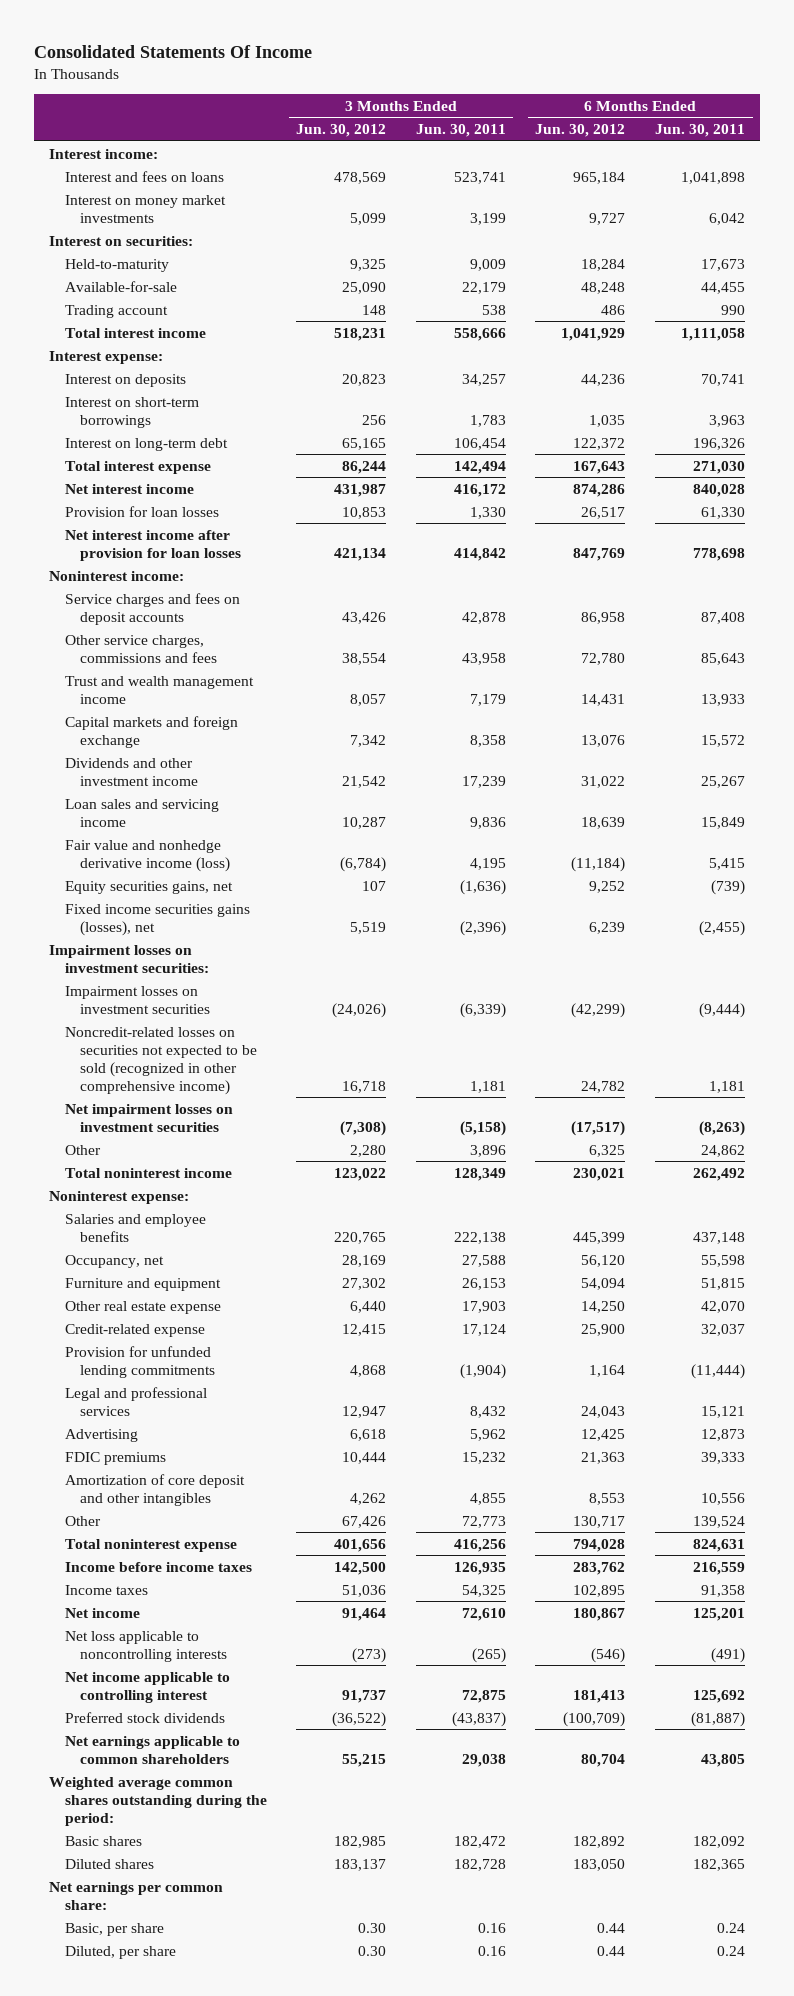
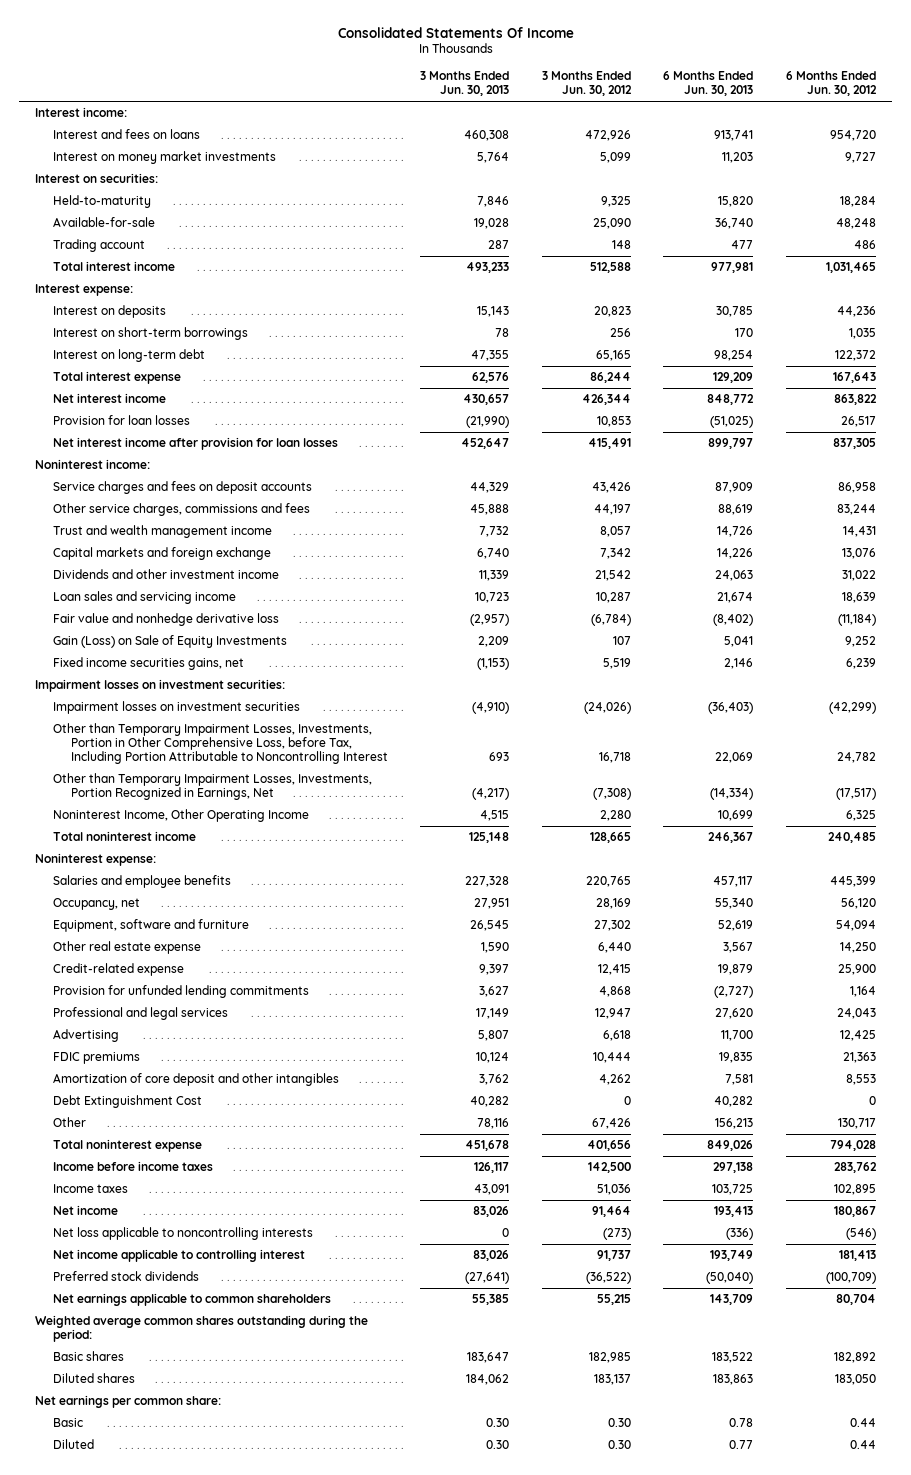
[415,124,506,138] Jun. 30, 2011 -> none
[655,124,746,138] Jun. 30, 2011 -> none
none -> [420,71,510,97] 3 Months Ended Jun. 30, 2013
none -> [663,71,754,97] 6 Months Ended Jun. 30, 2013
[334,171,387,184] 478,569 -> [584,129,631,141] 472,926
[573,171,626,184] 965,184 -> [829,129,876,141] 954,720
[334,327,387,341] 518,231 -> [589,261,631,273] 512,588
[561,327,626,341] 1,041,929 -> [825,261,876,273] 1,031,465
[334,483,387,497] 431,987 -> [581,393,631,405] 426,344
[573,483,626,497] 874,286 -> [833,393,877,405] 863,822
[334,547,387,561] 421,134 -> [587,437,631,449] 415,491
[573,547,626,561] 847,769 -> [832,437,876,449] 837,305
[342,652,387,665] 38,554 -> [593,503,631,515] 44,197
[581,652,626,665] 72,780 -> [836,503,876,515] 83,244
[64,839,231,872] Fair value and nonhedge derivative income (loss) -> [53,612,280,626] Fair value and nonhedge derivative loss
[64,880,233,894] Equity securities gains, net -> [53,634,288,648] Gain (Loss) on Sale of Equity Investments
[64,903,250,936] Fixed income securities gains (losses), net -> [53,656,245,670] Fixed income securities gains, net
[64,1026,258,1095] Noncredit-related losses on securities not expected to be sold (recognized in other comprehensive income) -> [53,722,388,765] Other than Temporary Impairment Losses, Investments, Portion in Other Comprehensive Loss, before Tax, Including Portion Attributable to Noncontrolling Interest
[64,1103,233,1132] Net impairment losses on investment securities -> [53,772,373,801] Other than Temporary Impairment Losses, Investments, Portion Recognized in Earnings, Net
[64,1144,101,1155] Other -> [53,808,310,822] Noninterest Income, Other Operating Income
[334,1167,387,1181] 123,022 -> [589,831,631,843] 128,665
[573,1167,626,1181] 230,021 -> [827,831,876,843] 240,485
[64,1277,221,1291] Furniture and equipment -> [53,918,250,932] Equipment, software and furniture
[64,1386,207,1416] Legal and professional services -> [53,1006,229,1020] Professional and legal services
none -> [53,1094,203,1108] Debt Extinguishment Cost
[64,1922,164,1936] Basic, per share -> [53,1417,84,1427] Basic
[64,1945,176,1959] Diluted, per share -> [53,1438,95,1449] Diluted

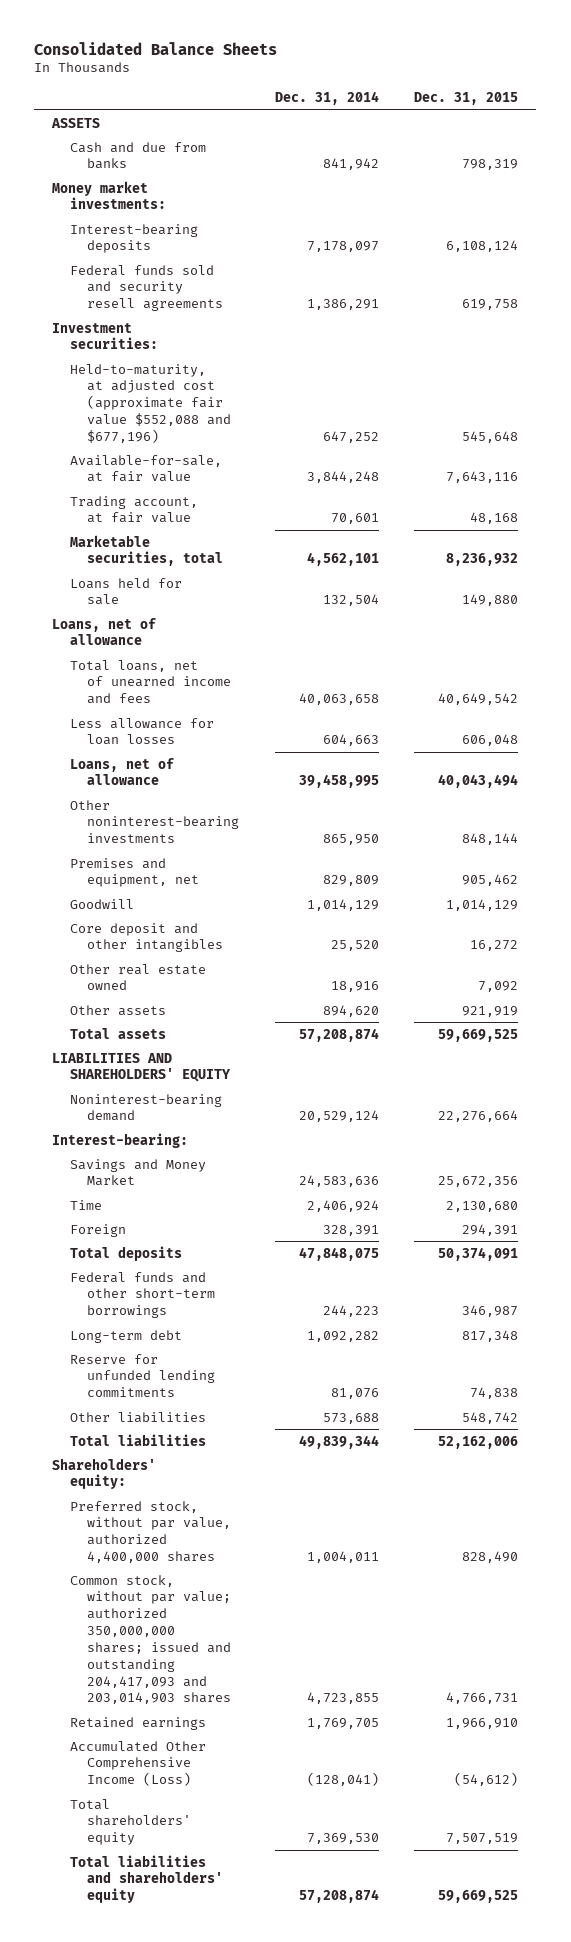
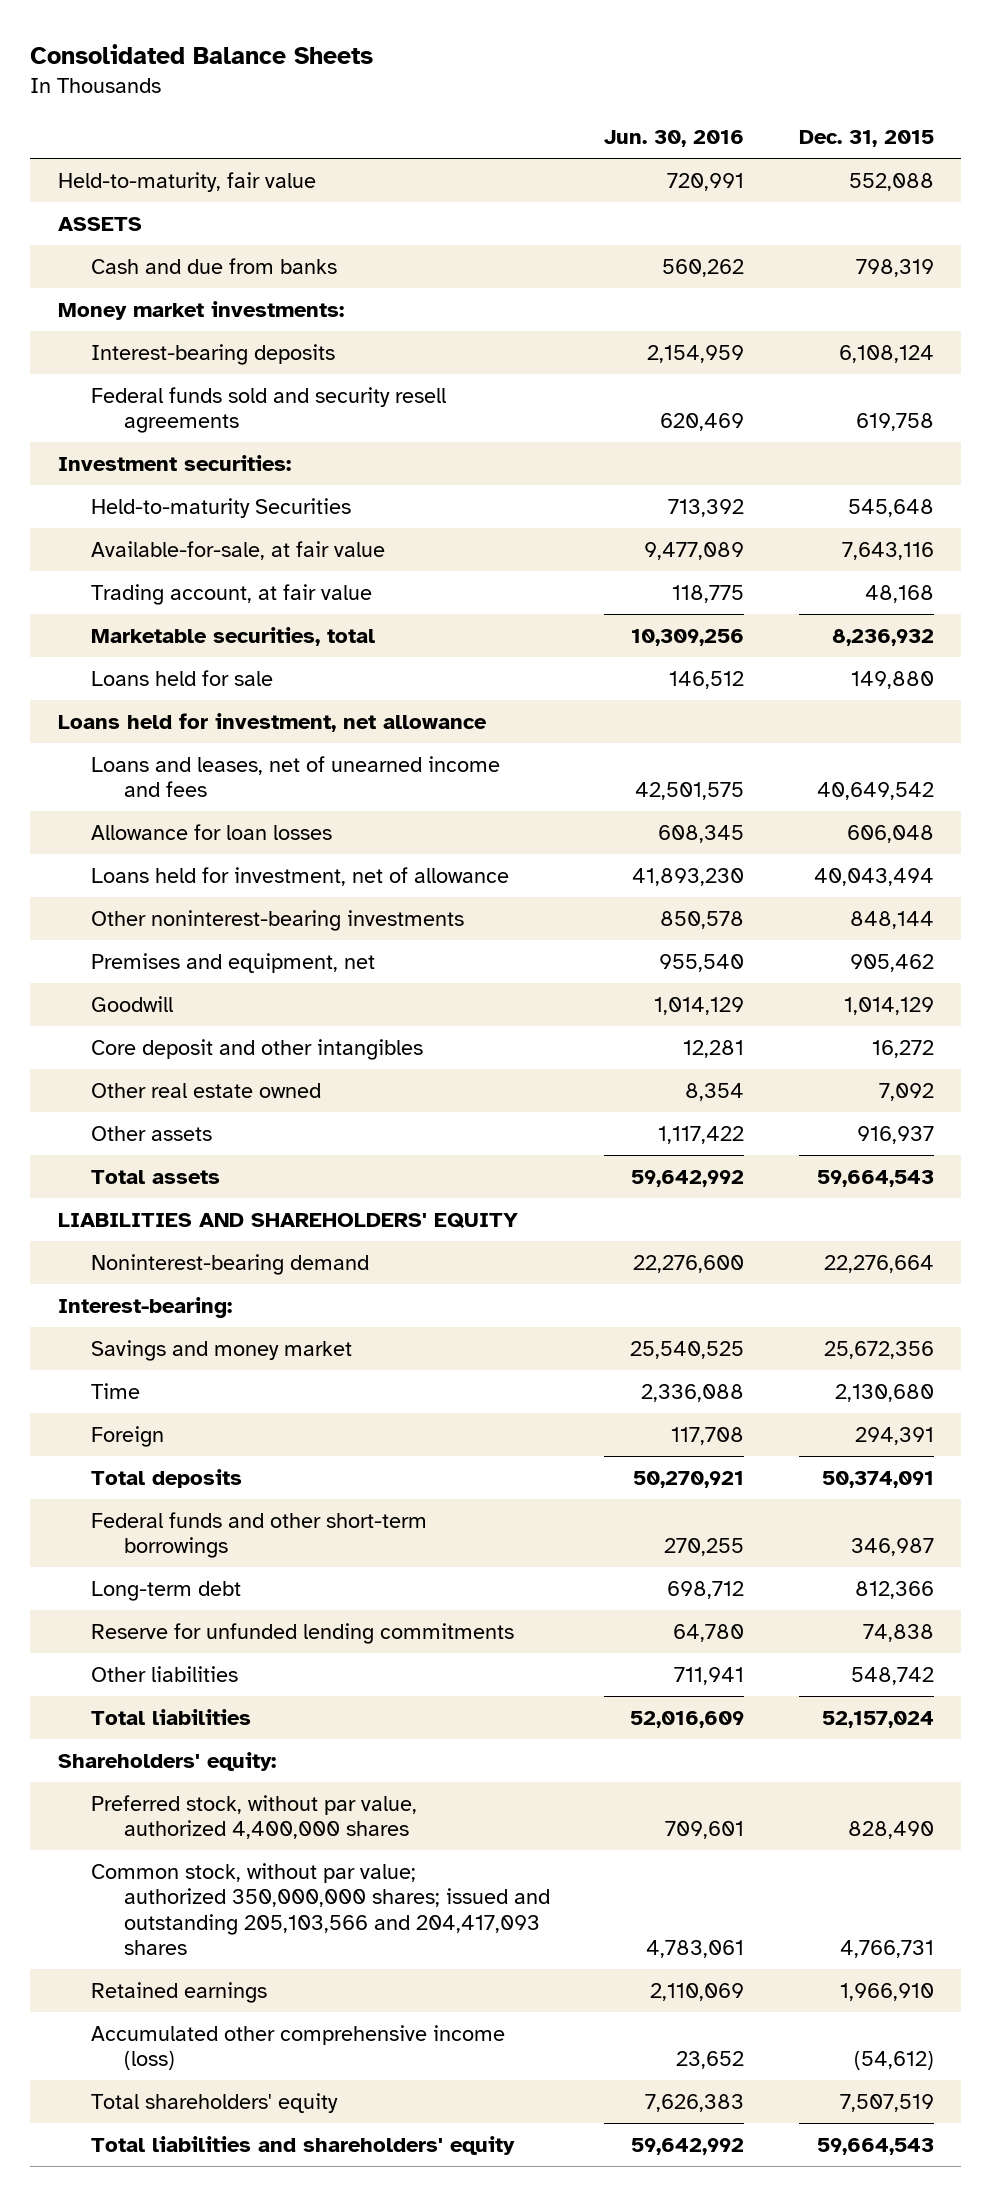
[274,91,379,106] Dec. 31, 2014 -> none
none -> [604,130,745,148] Jun. 30, 2016
none -> [57,171,316,192] Held-to-maturity, fair value
[69,363,232,443] Held-to-maturity, at adjusted cost (approximate fair value $552,088 and $677,196) -> [90,497,351,518] Held-to-maturity Securities
[52,617,157,646] Loans, net of allowance -> [57,712,487,732] Loans held for investment, net allowance
[69,659,232,705] Total loans, net of unearned income and fees -> [90,755,500,798] Loans and leases, net of unearned income and fees
[69,717,214,746] Less allowance for loan losses -> [90,823,332,840] Allowance for loan losses
[69,757,174,786] Loans, net of allowance -> [90,866,509,886] Loans held for investment, net of allowance
[462,1005,519,1017] 921,919 -> [856,1125,934,1144] 916,937
[438,1028,519,1042] 59,669,525 -> [816,1169,934,1187] 59,664,543
[69,1158,206,1187] Savings and Money Market -> [90,1339,352,1361] Savings and money market
[462,1329,519,1342] 817,348 -> [854,1580,934,1599] 812,366
[438,1435,519,1449] 52,162,006 -> [821,1710,934,1728] 52,157,024
[69,1574,232,1705] Common stock, without par value; authorized 350,000,000 shares; issued and outstanding 204,417,093 and 203,014,903 shares -> [90,1862,550,1956] Common stock, without par value; authorized 350,000,000 shares; issued and outstanding 205,103,566 and 204,417,093 shares
[69,1740,206,1787] Accumulated Other Comprehensive Income (Loss) -> [90,2024,505,2071] Accumulated other comprehensive income (loss)
[438,1890,519,1904] 59,669,525 -> [816,2137,934,2155] 59,664,543

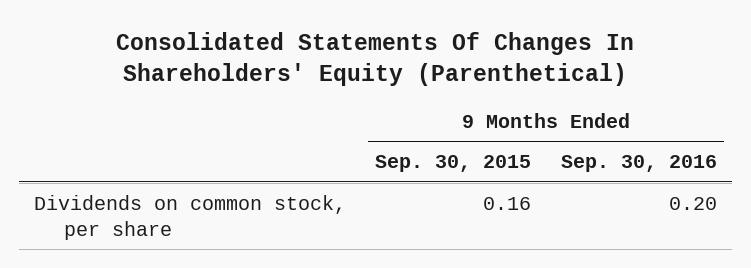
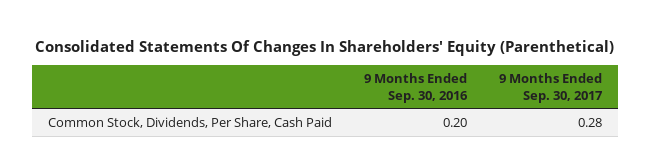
[375,155,532,173] Sep. 30, 2015 -> none
none -> [499,73,604,103] 9 Months Ended Sep. 30, 2017
[33,194,346,240] Dividends on common stock, per share -> [48,116,333,128] Common Stock, Dividends, Per Share, Cash Paid

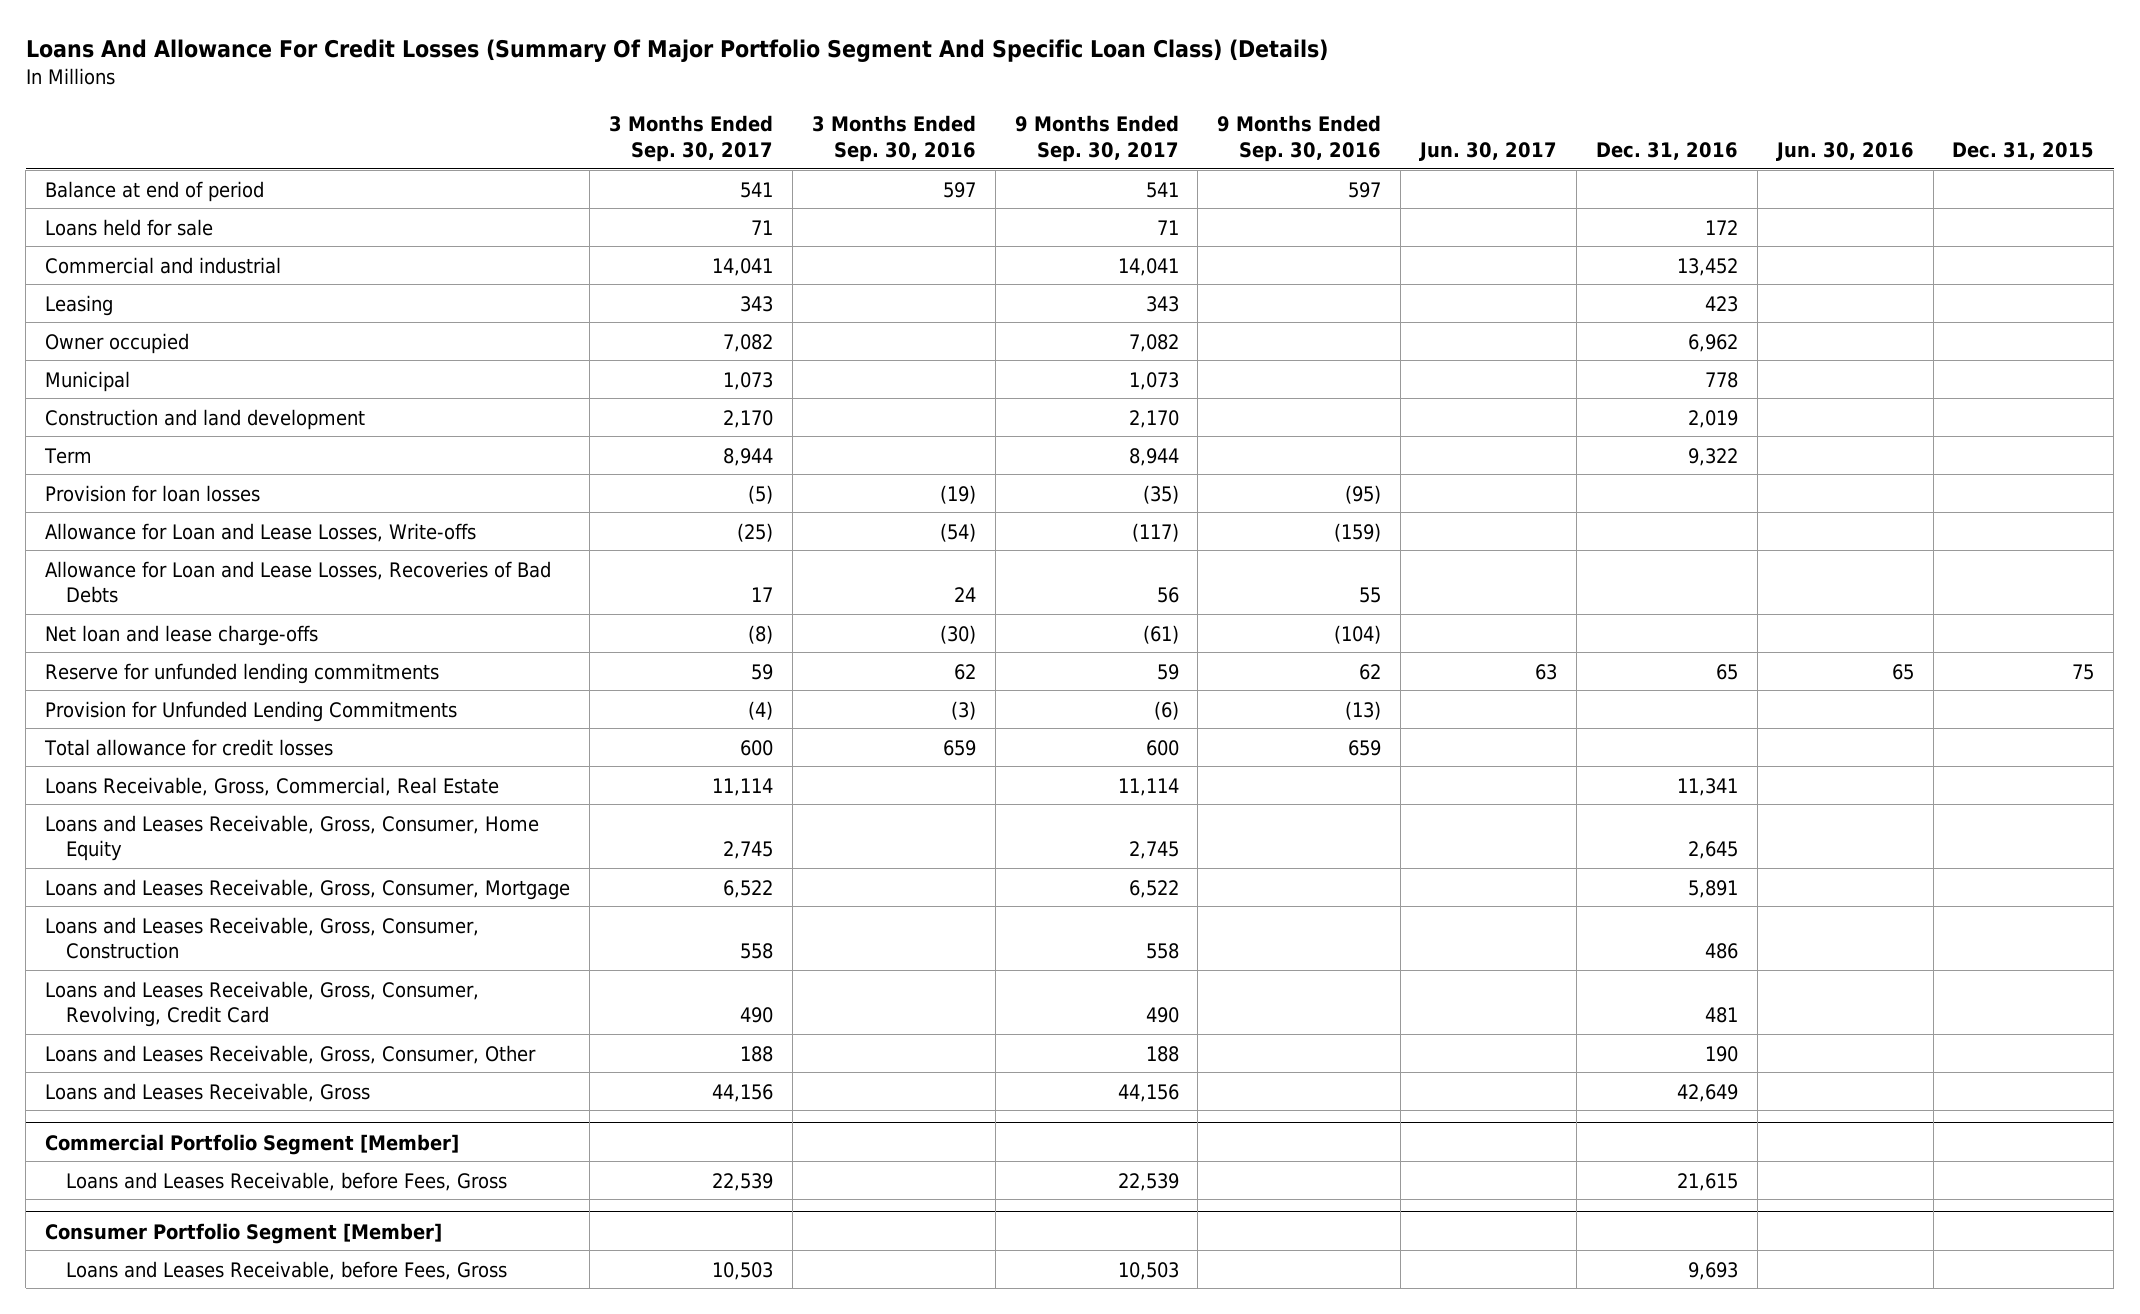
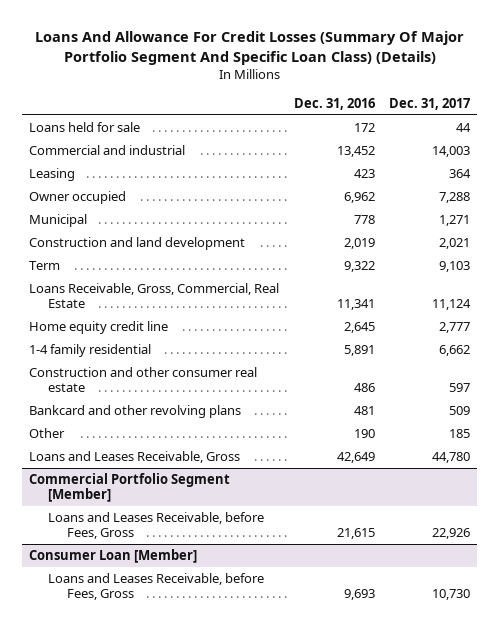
[609,114,774,162] 3 Months Ended Sep. 30, 2017 -> none
[811,114,976,162] 3 Months Ended Sep. 30, 2016 -> none
[1014,114,1179,162] 9 Months Ended Sep. 30, 2017 -> none
[1217,114,1382,162] 9 Months Ended Sep. 30, 2016 -> none
[1419,141,1558,161] Jun. 30, 2017 -> none
[1775,141,1914,161] Jun. 30, 2016 -> none
[1952,141,2095,160] Dec. 31, 2015 -> none
none -> [389,97,471,110] Dec. 31, 2017
[45,180,265,202] Balance at end of period -> none
[45,484,261,502] Provision for loan losses -> none
[45,522,477,542] Allowance for Loan and Lease Losses, Write-offs -> none
[45,560,552,604] Allowance for Loan and Lease Losses, Recoveries of Bad Debts -> none
[45,624,319,646] Net loan and lease charge-offs -> none
[45,662,440,684] Reserve for unfunded lending commitments -> none
[45,700,458,722] Provision for Unfunded Lending Commitments -> none
[44,738,334,756] Total allowance for credit losses -> none
[45,814,540,862] Loans and Leases Receivable, Gross, Consumer, Home Equity -> [29,320,169,334] Home equity credit line
[45,878,571,900] Loans and Leases Receivable, Gross, Consumer, Mortgage -> [29,343,152,357] 1-4 family residential
[45,916,480,960] Loans and Leases Receivable, Gross, Consumer, Construction -> [29,366,258,392] Construction and other consumer real estate
[45,980,480,1028] Loans and Leases Receivable, Gross, Consumer, Revolving, Credit Card -> [29,404,242,418] Bankcard and other revolving plans
[45,1044,537,1064] Loans and Leases Receivable, Gross, Consumer, Other -> [29,427,66,438] Other
[45,1222,443,1244] Consumer Portfolio Segment [Member] -> none
none -> [29,548,198,563] Consumer Loan [Member]

